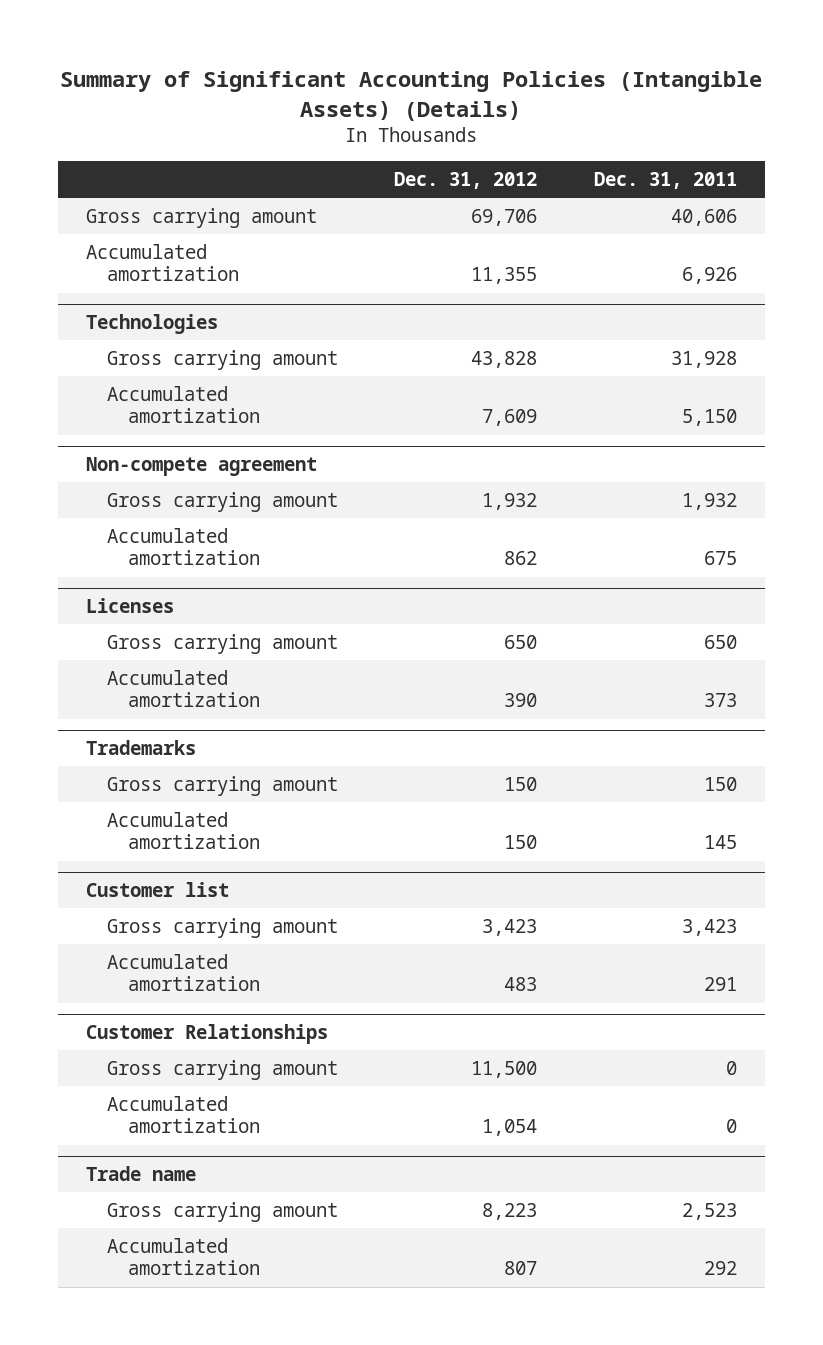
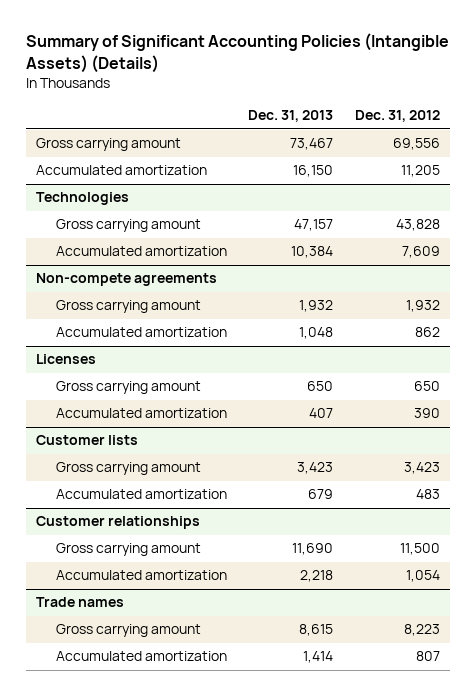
[593,171,737,189] Dec. 31, 2011 -> none
none -> [248,110,334,123] Dec. 31, 2013
[471,208,538,226] 69,706 -> [392,138,440,151] 69,556
[471,267,538,285] 11,355 -> [400,165,440,178] 11,205
[86,457,318,477] Non-compete agreement -> [36,273,218,287] Non-compete agreements
[86,740,197,756] Trademarks -> none
[106,775,338,796] Gross carrying amount -> none
[106,811,260,850] Accumulated amortization -> none
[86,882,230,898] Customer list -> [36,435,139,446] Customer lists
[86,1024,329,1045] Customer Relationships -> [36,516,201,530] Customer relationships
[86,1166,197,1182] Trade name -> none
none -> [36,597,125,608] Trade names

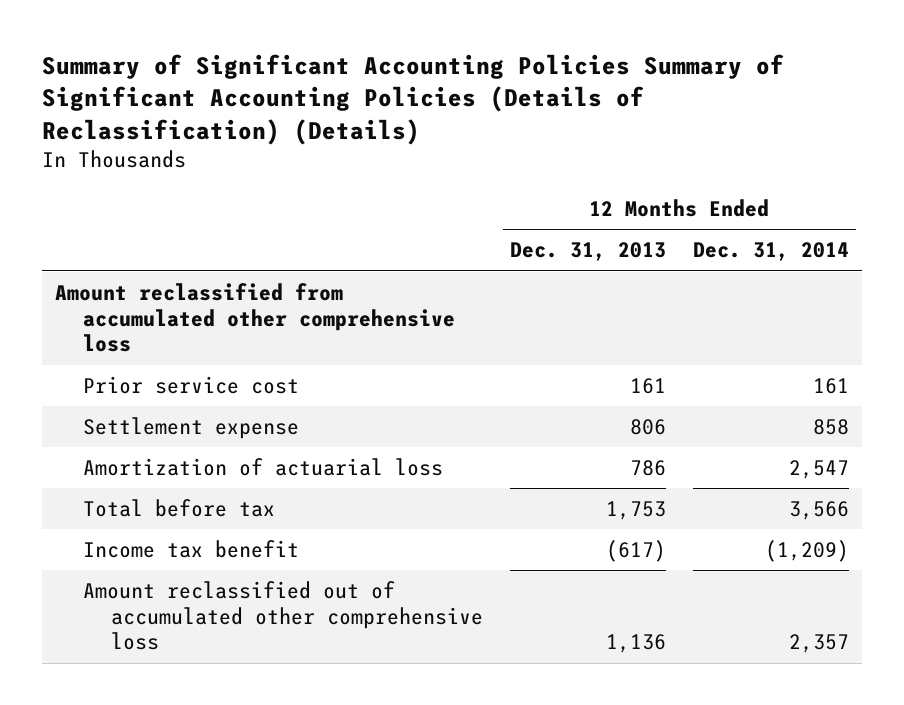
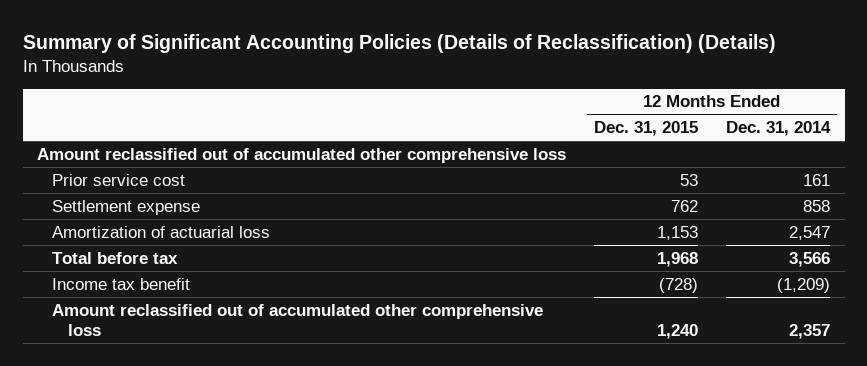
[41,54,784,145] Summary of Significant Accounting Policies Summary of Significant Accounting Policies (Details of Reclassification) (Details) -> [22,33,776,53] Summary of Significant Accounting Policies (Details of Reclassification) (Details)
[509,242,666,262] Dec. 31, 2013 -> none
none -> [594,121,699,137] Dec. 31, 2015
[55,282,455,353] Amount reclassified from accumulated other comprehensive loss -> [36,147,566,163] Amount reclassified out of accumulated other comprehensive loss

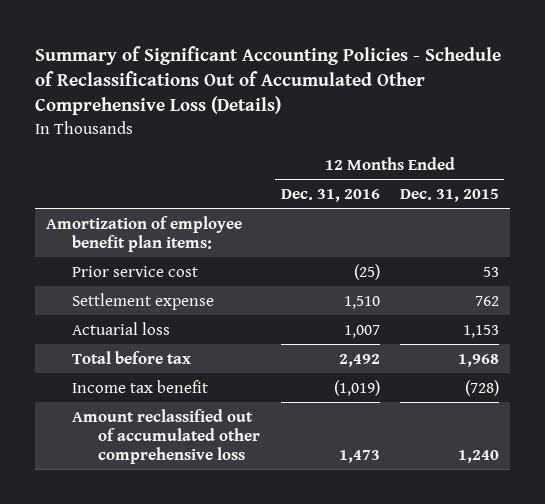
[22,33,776,53] Summary of Significant Accounting Policies (Details of Reclassification) (Details) -> [35,45,502,116] Summary of Significant Accounting Policies - Schedule of Reclassifications Out of Accumulated Other Comprehensive Loss (Details)
[726,121,832,137] Dec. 31, 2014 -> none
none -> [280,188,380,202] Dec. 31, 2016
[36,147,566,163] Amount reclassified out of accumulated other comprehensive loss -> none
none -> [45,215,242,252] Amortization of employee benefit plan items:
[52,225,271,238] Amortization of actuarial loss -> [71,321,170,335] Actuarial loss

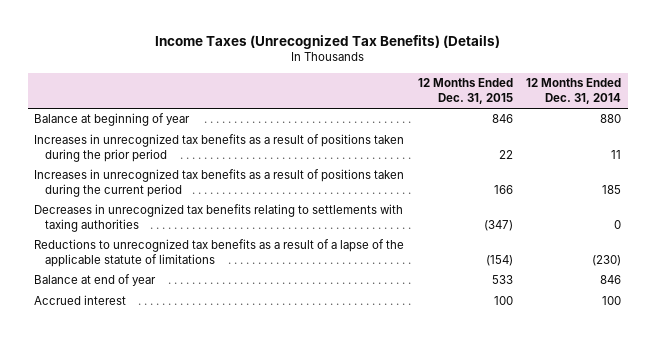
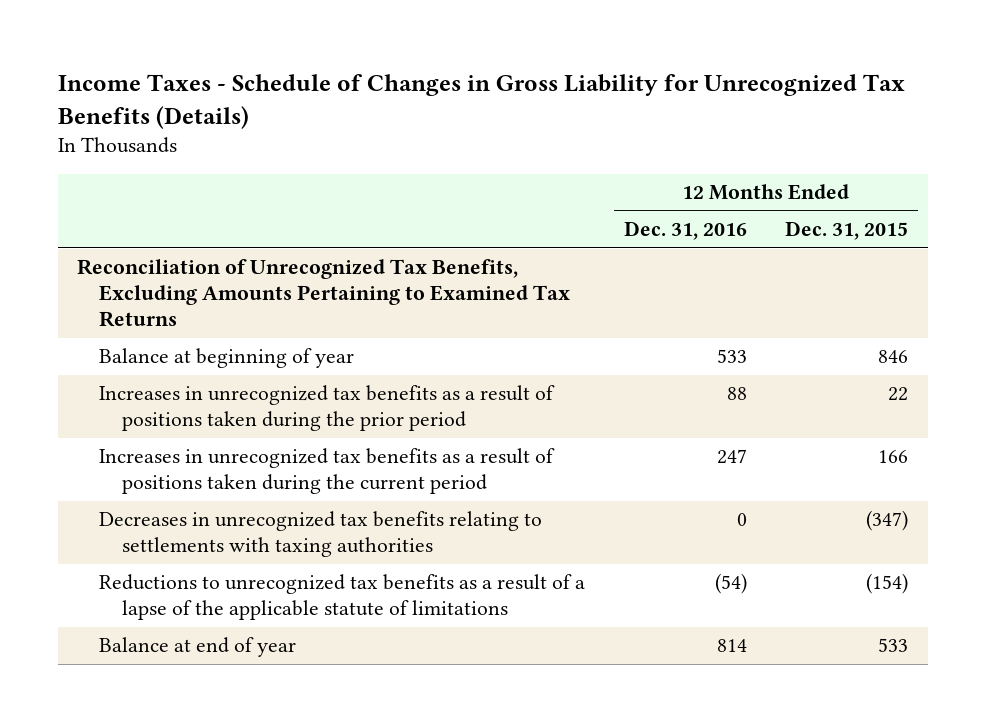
[154,34,500,49] Income Taxes (Unrecognized Tax Benefits) (Details) -> [57,73,905,129] Income Taxes - Schedule of Changes in Gross Liability for Unrecognized Tax Benefits (Details)
[525,78,621,105] 12 Months Ended Dec. 31, 2014 -> none
none -> [623,221,747,241] Dec. 31, 2016
none -> [76,259,571,328] Reconciliation of Unrecognized Tax Benefits, Excluding Amounts Pertaining to Examined Tax Returns
[34,295,127,306] Accrued interest -> none

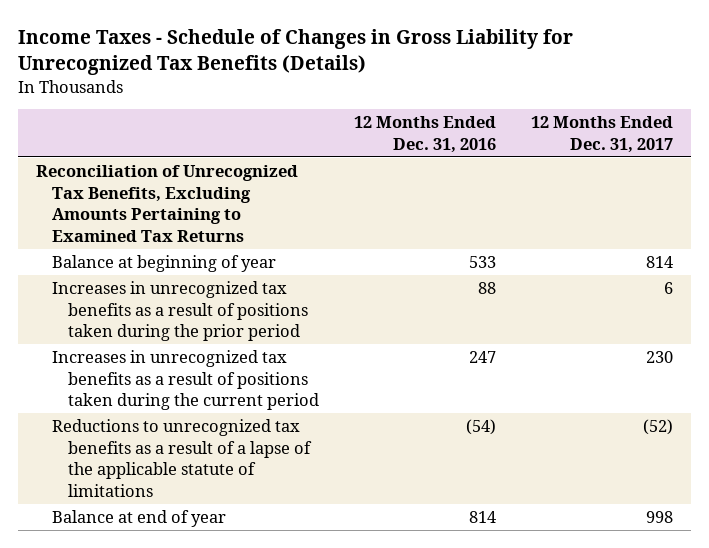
[785,221,909,241] Dec. 31, 2015 -> none
none -> [531,116,674,154] 12 Months Ended Dec. 31, 2017
[99,511,543,558] Decreases in unrecognized tax benefits relating to settlements with taxing authorities -> none

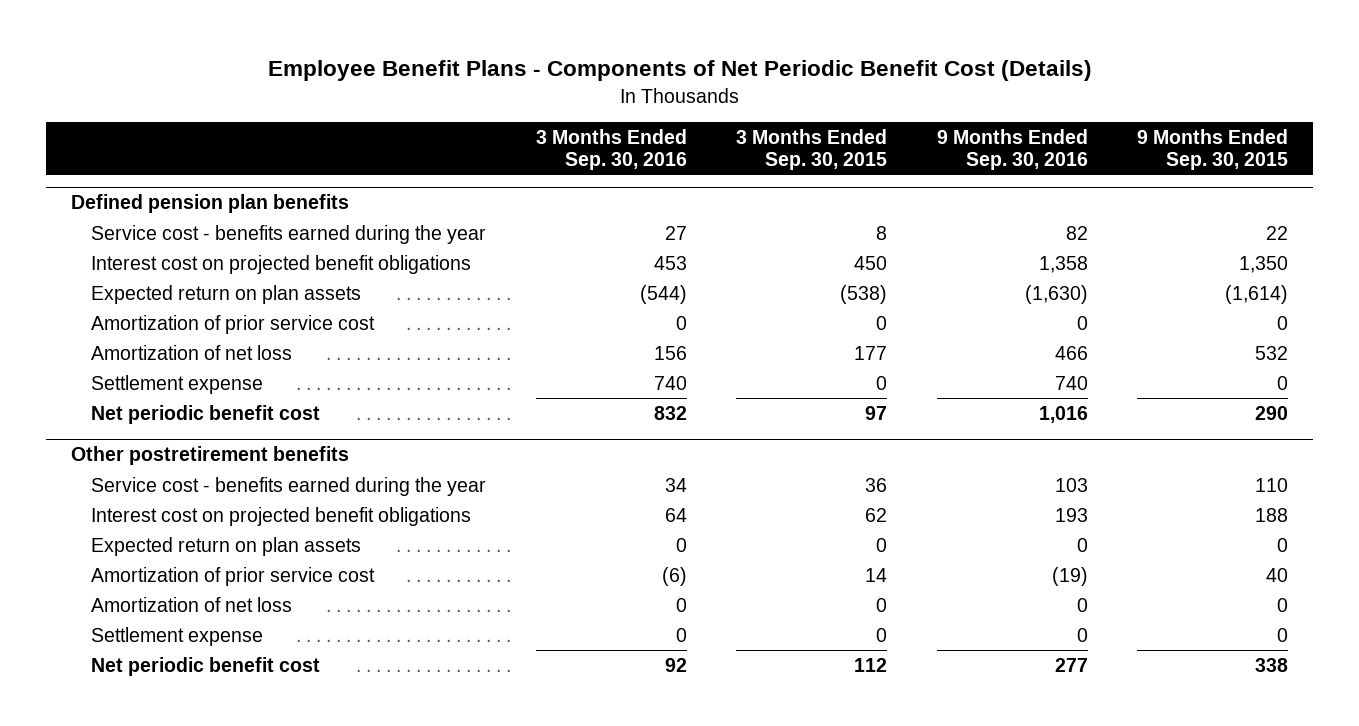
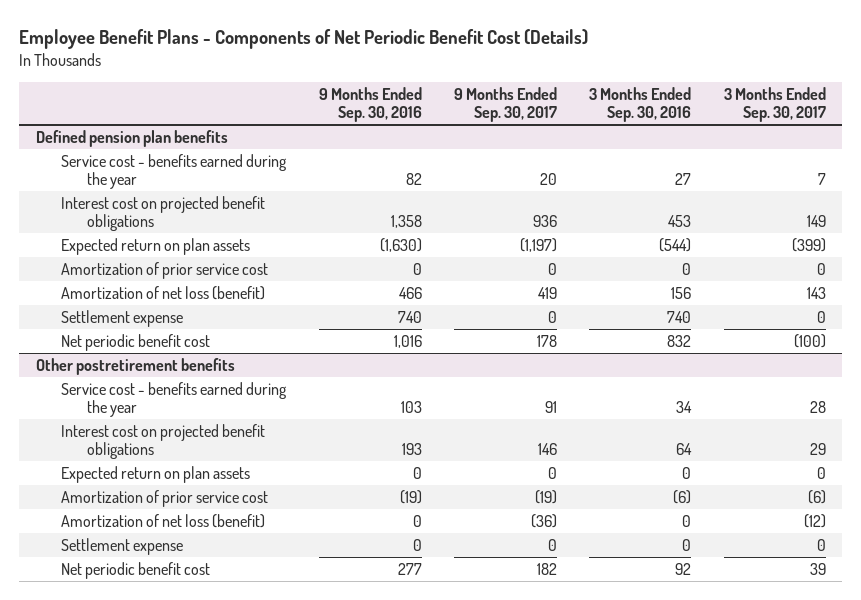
[736,128,888,171] 3 Months Ended Sep. 30, 2015 -> none
[1137,128,1289,171] 9 Months Ended Sep. 30, 2015 -> none
none -> [453,86,557,123] 9 Months Ended Sep. 30, 2017
none -> [723,86,826,123] 3 Months Ended Sep. 30, 2017
[91,344,293,360] Amortization of net loss -> [61,285,266,300] Amortization of net loss (benefit)
[91,596,293,612] Amortization of net loss -> [61,513,266,528] Amortization of net loss (benefit)

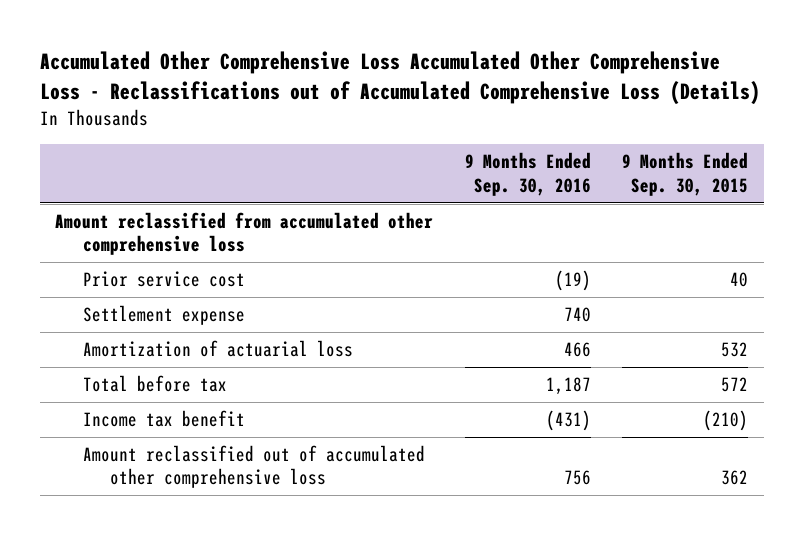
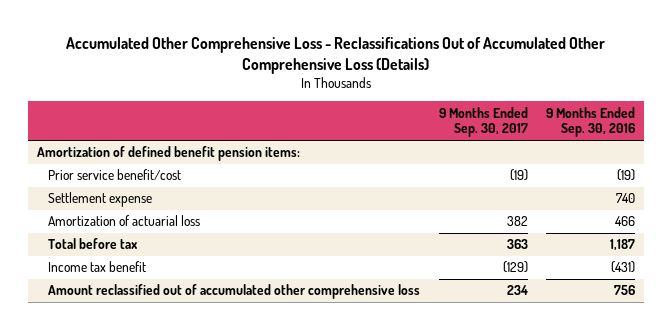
[39,51,760,106] Accumulated Other Comprehensive Loss Accumulated Other Comprehensive Loss - Reclassifications out of Accumulated Comprehensive Loss (Details) -> [66,36,606,74] Accumulated Other Comprehensive Loss - Reclassifications Out of Accumulated Other Comprehensive Loss (Details)
[622,152,749,196] 9 Months Ended Sep. 30, 2015 -> none
none -> [438,106,528,138] 9 Months Ended Sep. 30, 2017
[55,212,434,256] Amount reclassified from accumulated other comprehensive loss -> [37,146,301,162] Amortization of defined benefit pension items:
[82,271,245,288] Prior service cost -> [48,169,182,181] Prior service benefit/cost

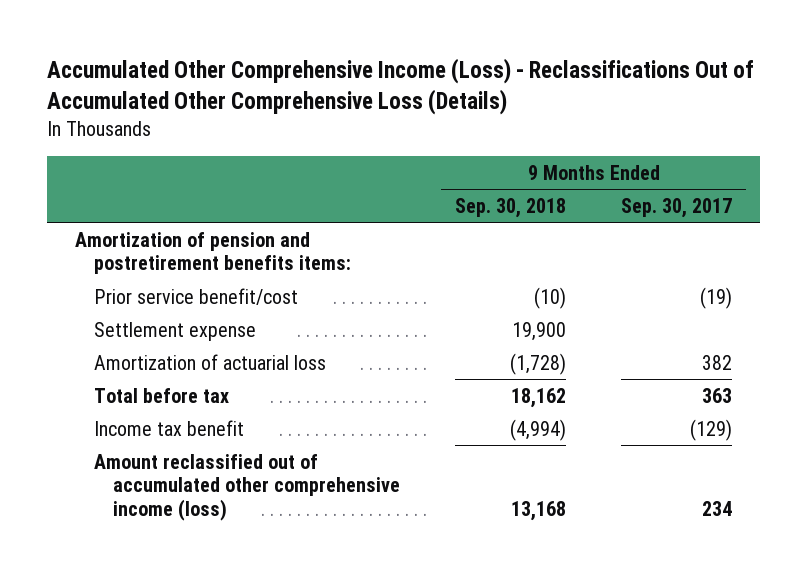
[66,36,606,74] Accumulated Other Comprehensive Loss - Reclassifications Out of Accumulated Other Comprehensive Loss (Details) -> [47,58,755,116] Accumulated Other Comprehensive Income (Loss) - Reclassifications Out of Accumulated Other Comprehensive Loss (Details)
[546,106,636,138] 9 Months Ended Sep. 30, 2016 -> none
none -> [455,197,567,218] Sep. 30, 2018
[37,146,301,162] Amortization of defined benefit pension items: -> [75,231,351,275] Amortization of pension and postretirement benefits items:
[48,284,421,300] Amount reclassified out of accumulated other comprehensive loss -> [93,453,400,521] Amount reclassified out of accumulated other comprehensive income (loss)

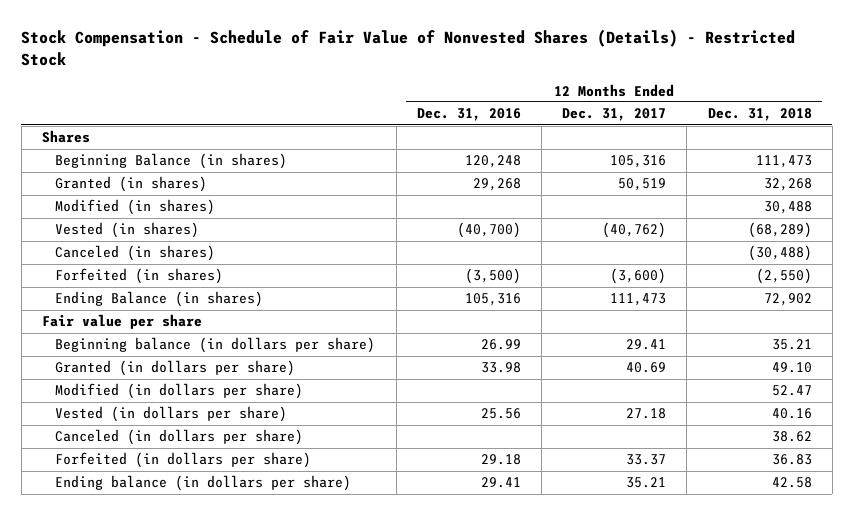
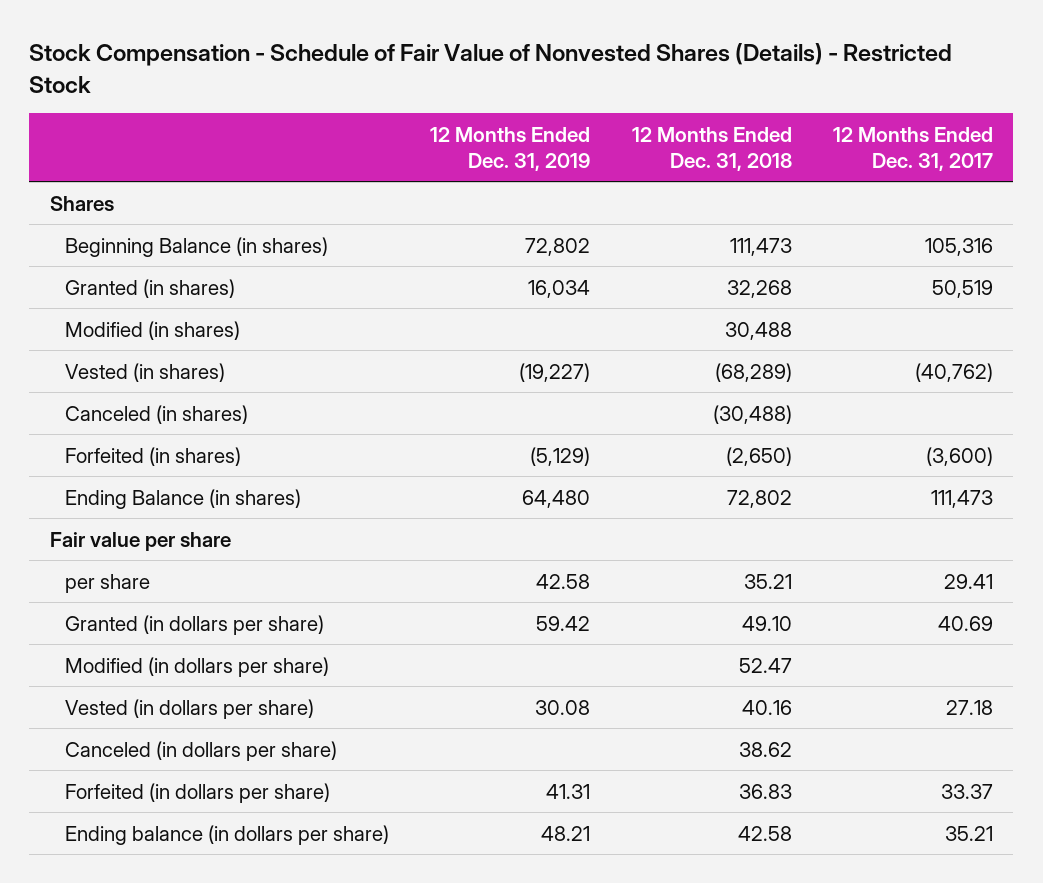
[416,108,521,122] Dec. 31, 2016 -> none
none -> [430,126,591,171] 12 Months Ended Dec. 31, 2019
[755,268,812,285] (2,550) -> [725,446,792,466] (2,650)
[763,293,812,307] 72,902 -> [726,489,792,508] 72,802
[55,337,376,354] Beginning balance (in dollars per share) -> [65,573,151,593] per share

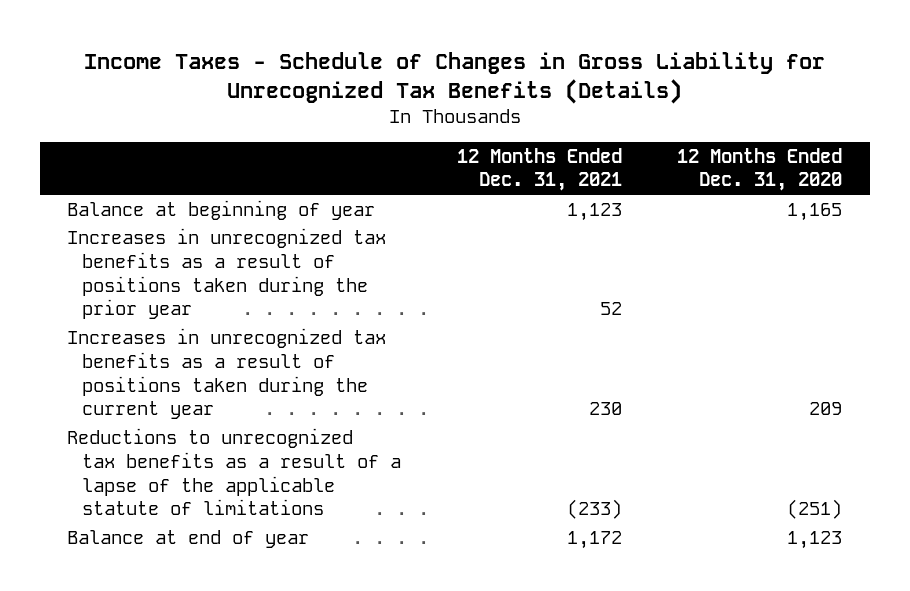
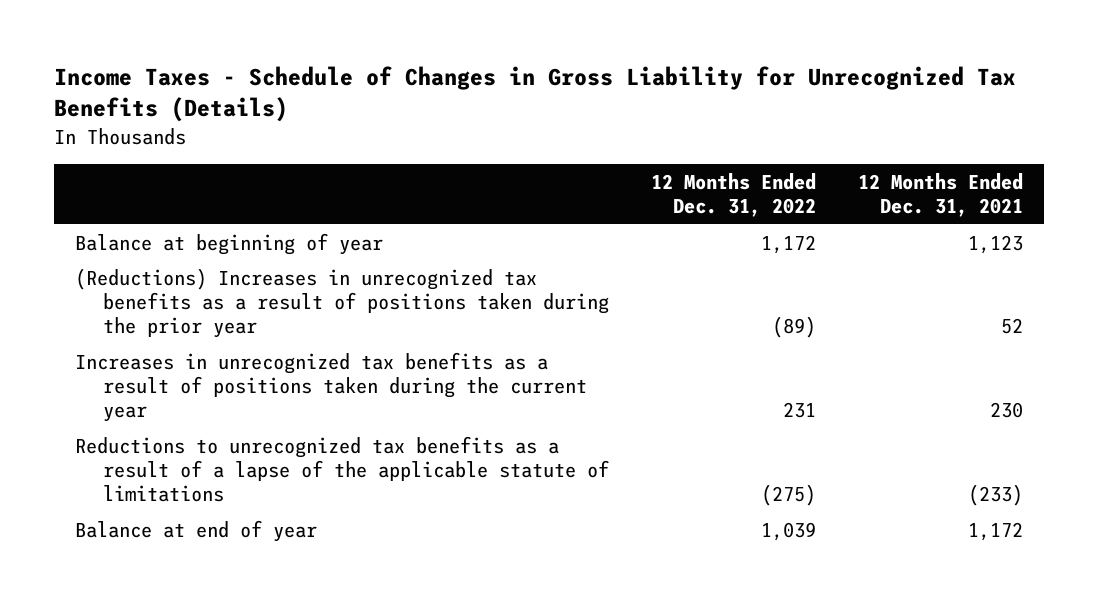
[677,147,843,192] 12 Months Ended Dec. 31, 2020 -> none
none -> [650,172,816,217] 12 Months Ended Dec. 31, 2022
[67,227,387,320] Increases in unrecognized tax benefits as a result of positions taken during the prior year -> [74,267,609,339] (Reductions) Increases in unrecognized tax benefits as a result of positions taken during the prior year

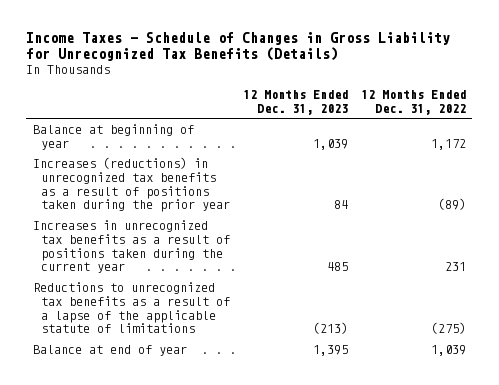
[857,172,1023,217] 12 Months Ended Dec. 31, 2021 -> none
none -> [242,90,348,115] 12 Months Ended Dec. 31, 2023
[74,267,609,339] (Reductions) Increases in unrecognized tax benefits as a result of positions taken during the prior year -> [32,157,230,213] Increases (reductions) in unrecognized tax benefits as a result of positions taken during the prior year

